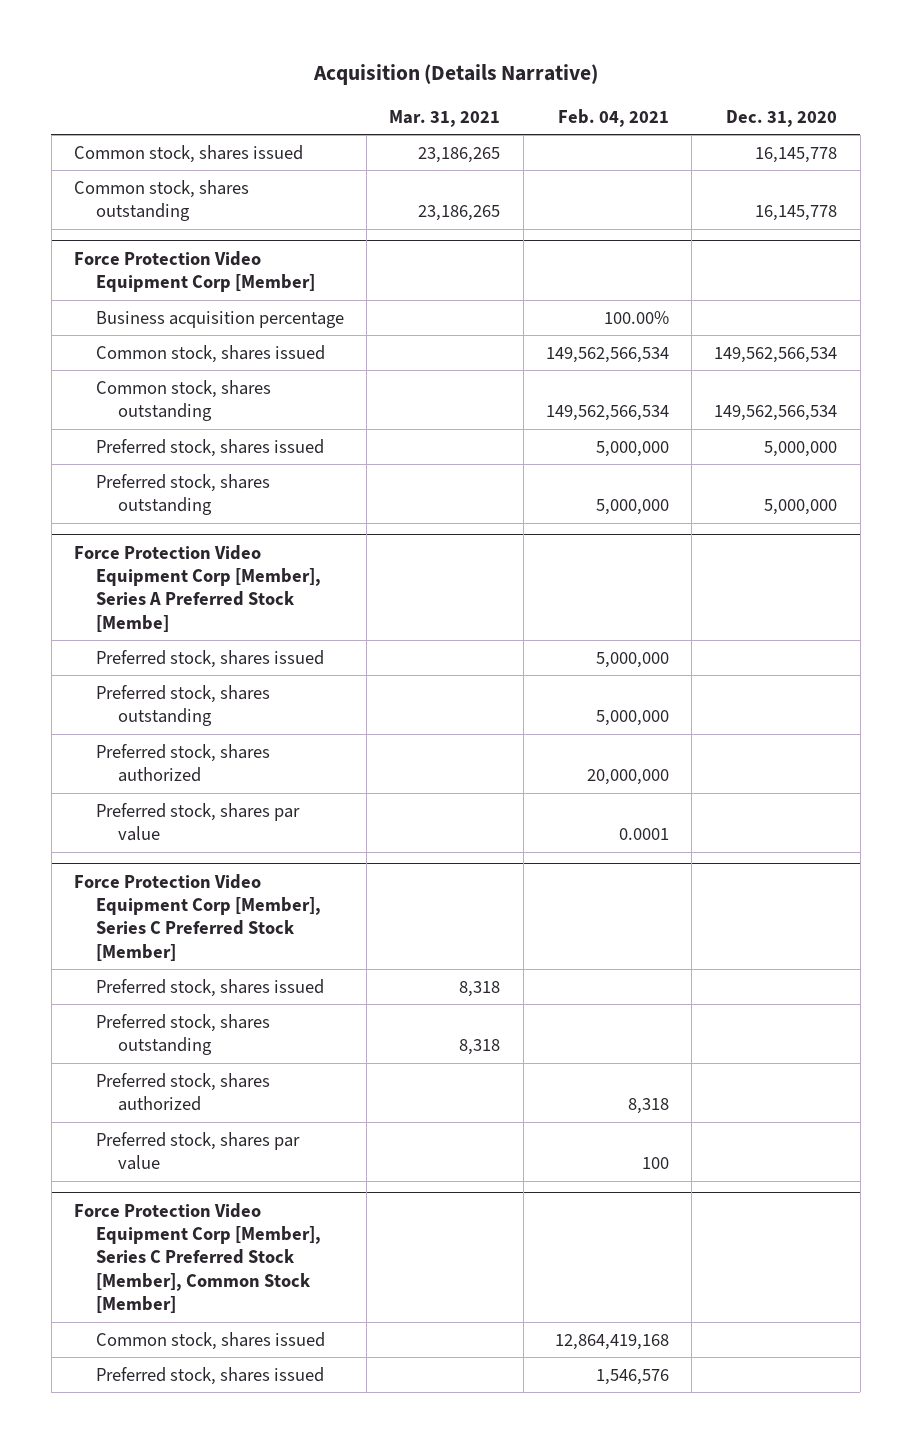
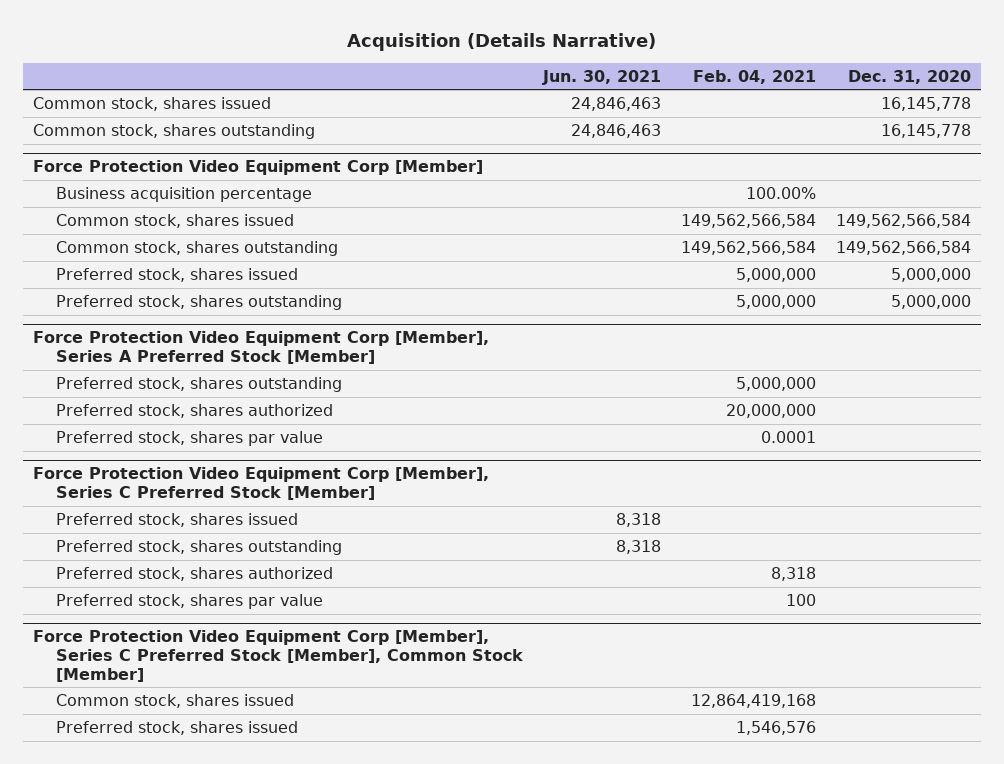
[389,109,501,127] Mar. 31, 2021 -> none
none -> [541,69,661,85] Jun. 30, 2021
[545,346,669,363] 149,562,566,534 -> [680,213,816,228] 149,562,566,584
[714,346,838,363] 149,562,566,534 -> [835,213,971,228] 149,562,566,584
[545,405,669,422] 149,562,566,534 -> [680,240,816,255] 149,562,566,584
[714,405,838,422] 149,562,566,534 -> [835,240,971,255] 149,562,566,584
[96,649,325,668] Preferred stock, shares issued -> none
[73,544,322,632] Force Protection Video Equipment Corp [Member], Series A Preferred Stock [Membe] -> [33,331,490,364] Force Protection Video Equipment Corp [Member], Series A Preferred Stock [Member]

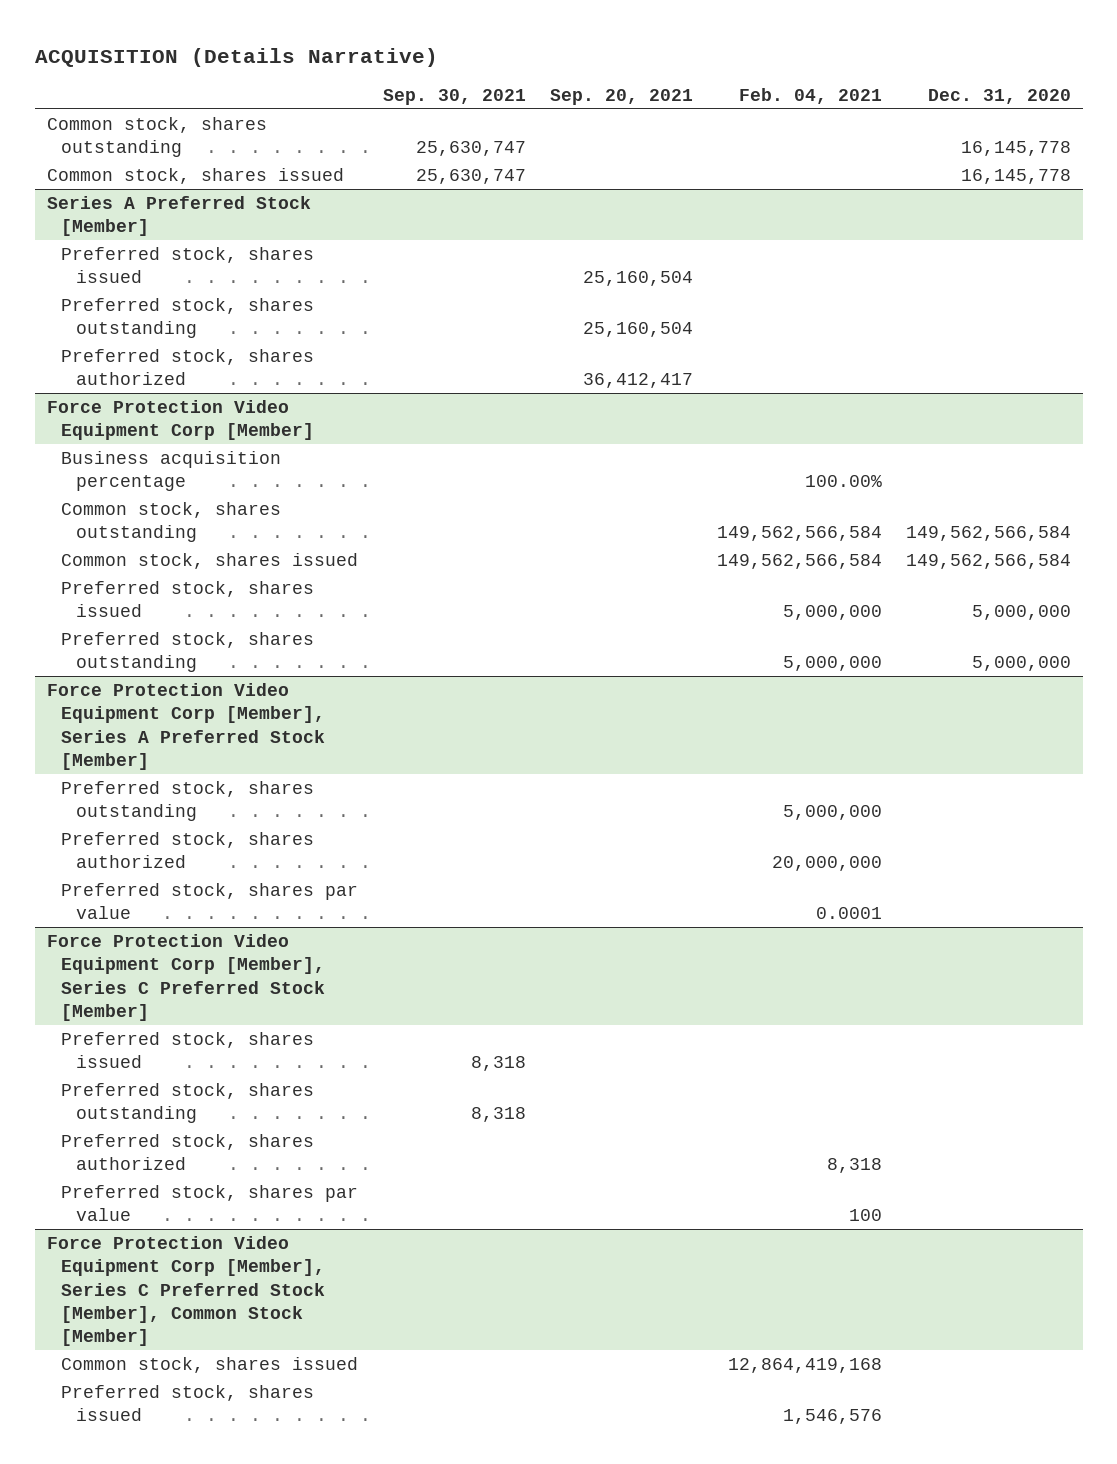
[346,33,656,52] Acquisition (Details Narrative) -> [34,47,438,67] ACQUISITION (Details Narrative)
[541,69,661,85] Jun. 30, 2021 -> none
none -> [382,88,526,105] Sep. 30, 2021
none -> [549,88,693,105] Sep. 20, 2021
[33,96,272,111] Common stock, shares issued -> [46,167,344,184] Common stock, shares issued
none -> [46,195,311,237] Series A Preferred Stock [Member]
none -> [61,246,315,284] Preferred stock, shares issued
none -> [61,297,315,339] Preferred stock, shares outstanding
none -> [61,348,315,386] Preferred stock, shares authorized
[55,213,294,228] Common stock, shares issued -> [61,552,359,569] Common stock, shares issued

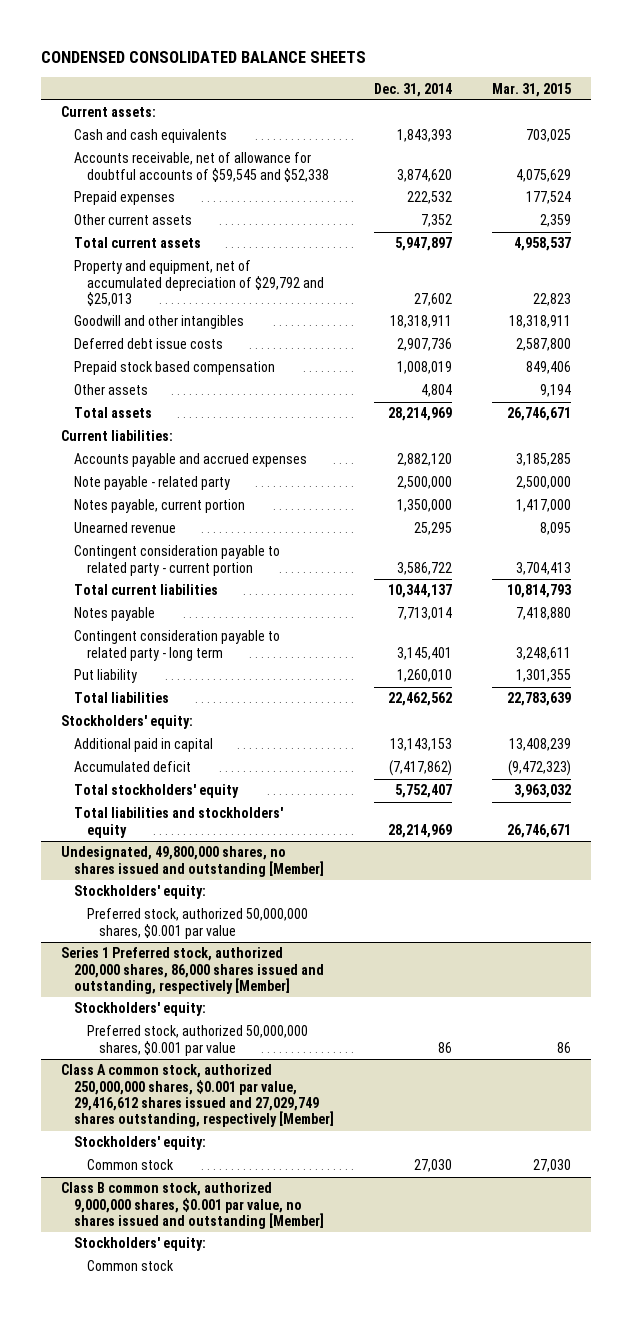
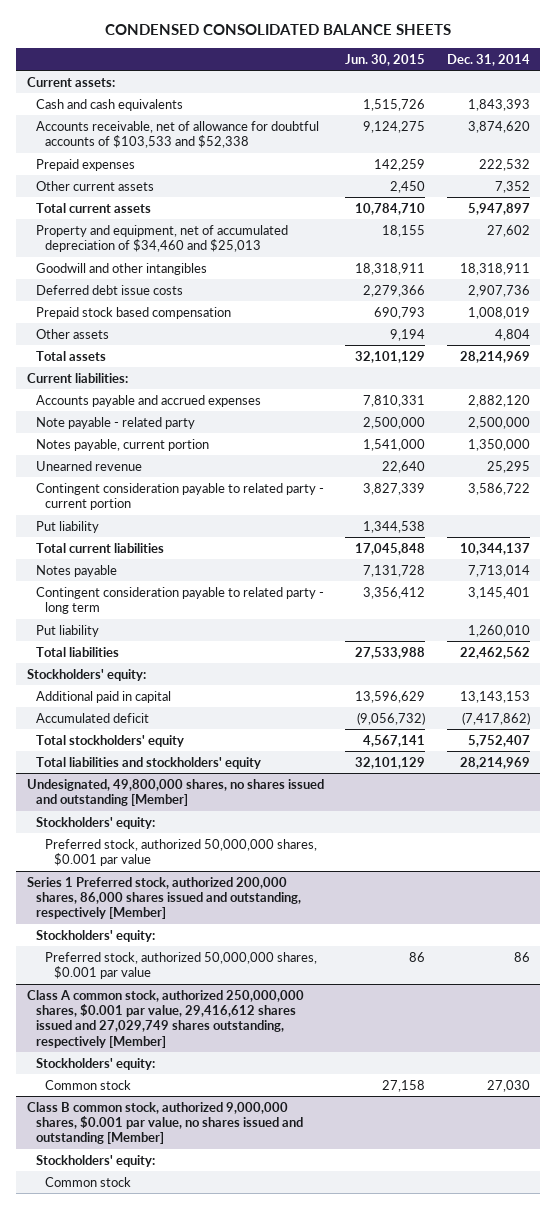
[491,82,571,97] Mar. 31, 2015 -> none
none -> [345,53,426,66] Jun. 30, 2015
[73,152,329,182] Accounts receivable, net of allowance for doubtful accounts of $59,545 and $52,338 -> [35,120,319,149] Accounts receivable, net of allowance for doubtful accounts of $103,533 and $52,338
[73,260,324,306] Property and equipment, net of accumulated depreciation of $29,792 and $25,013 -> [35,224,288,253] Property and equipment, net of accumulated depreciation of $34,460 and $25,013
none -> [35,520,99,533] Put liability

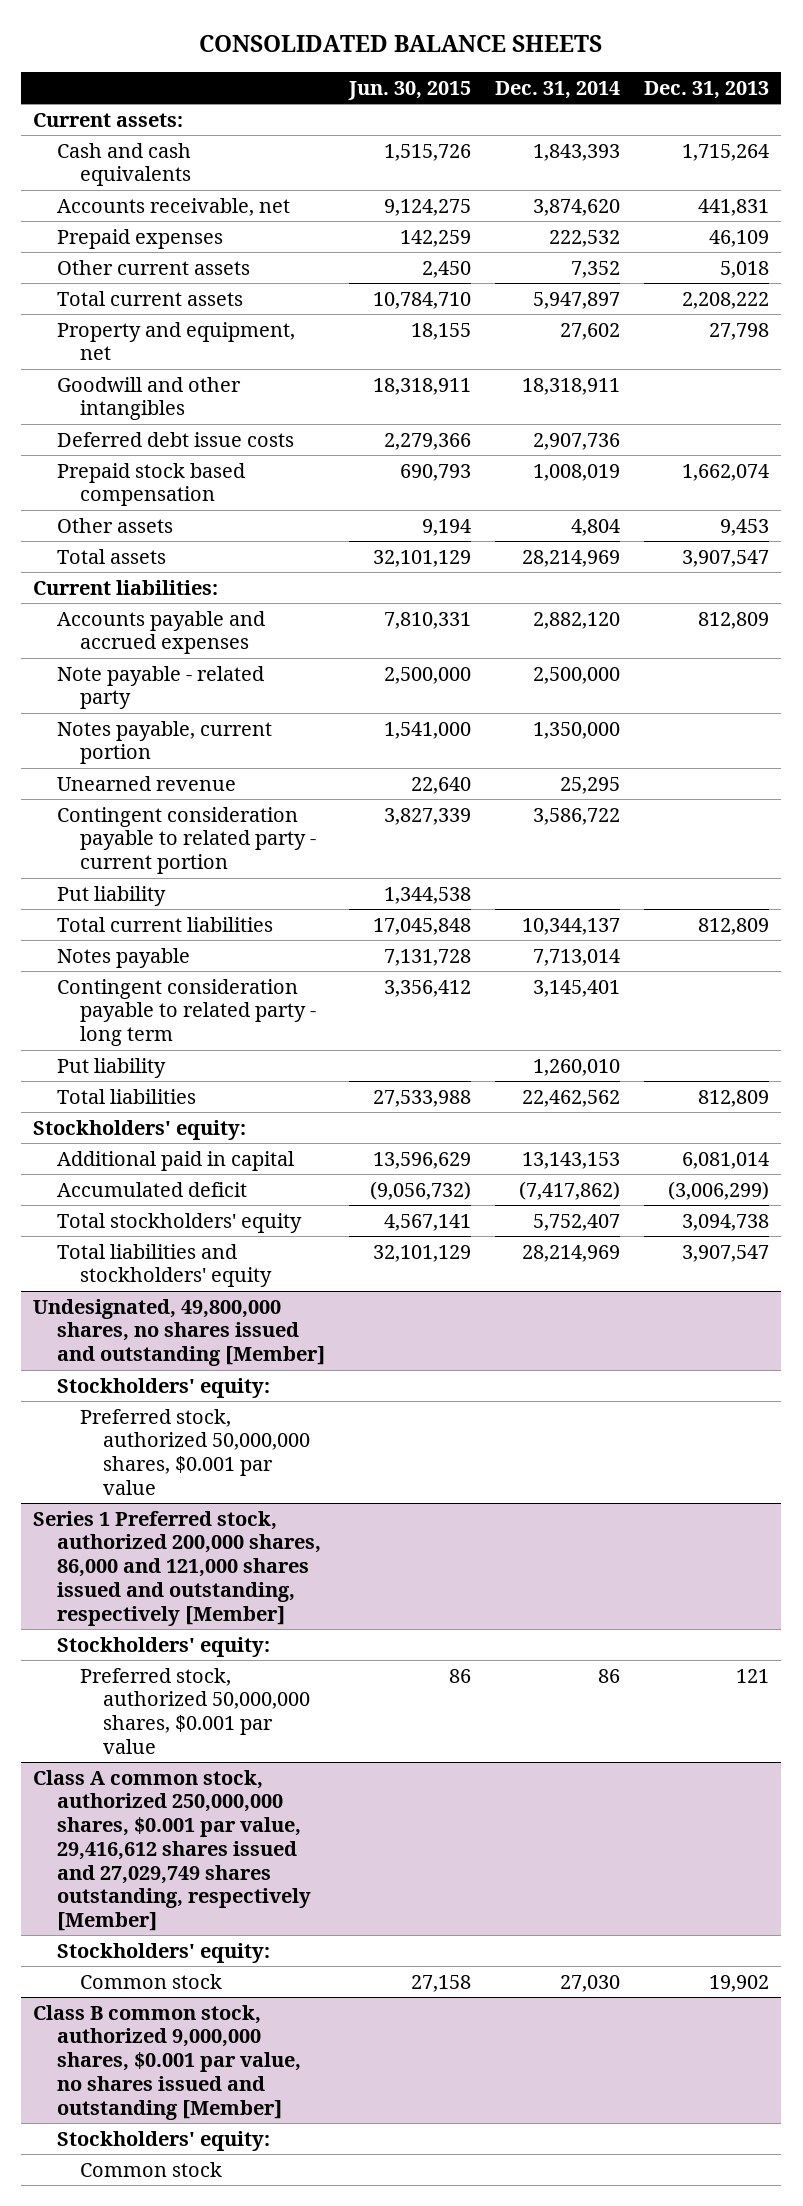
[105,24,452,36] CONDENSED CONSOLIDATED BALANCE SHEETS -> [199,35,603,53] CONSOLIDATED BALANCE SHEETS
none -> [644,80,770,99] Dec. 31, 2013
[35,120,319,149] Accounts receivable, net of allowance for doubtful accounts of $103,533 and $52,338 -> [56,197,290,216] Accounts receivable, net
[35,224,288,253] Property and equipment, net of accumulated depreciation of $34,460 and $25,013 -> [56,321,295,361] Property and equipment, net
[26,876,301,920] Series 1 Preferred stock, authorized 200,000 shares, 86,000 shares issued and outstanding, respectively [Member] -> [33,1510,321,1626] Series 1 Preferred stock, authorized 200,000 shares, 86,000 and 121,000 shares issued and outstanding, respectively [Member]

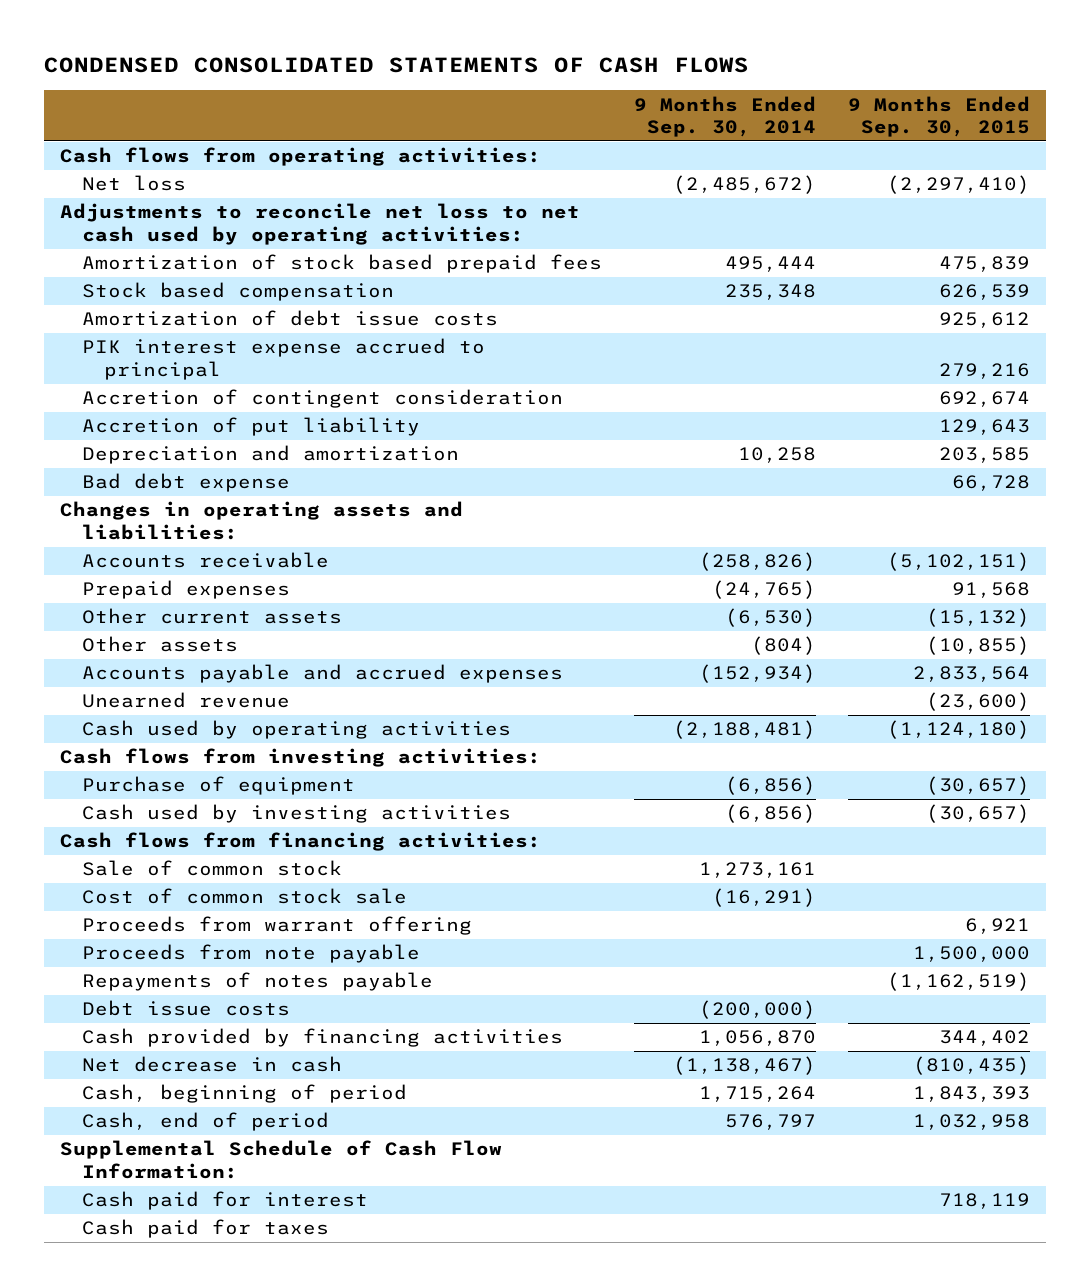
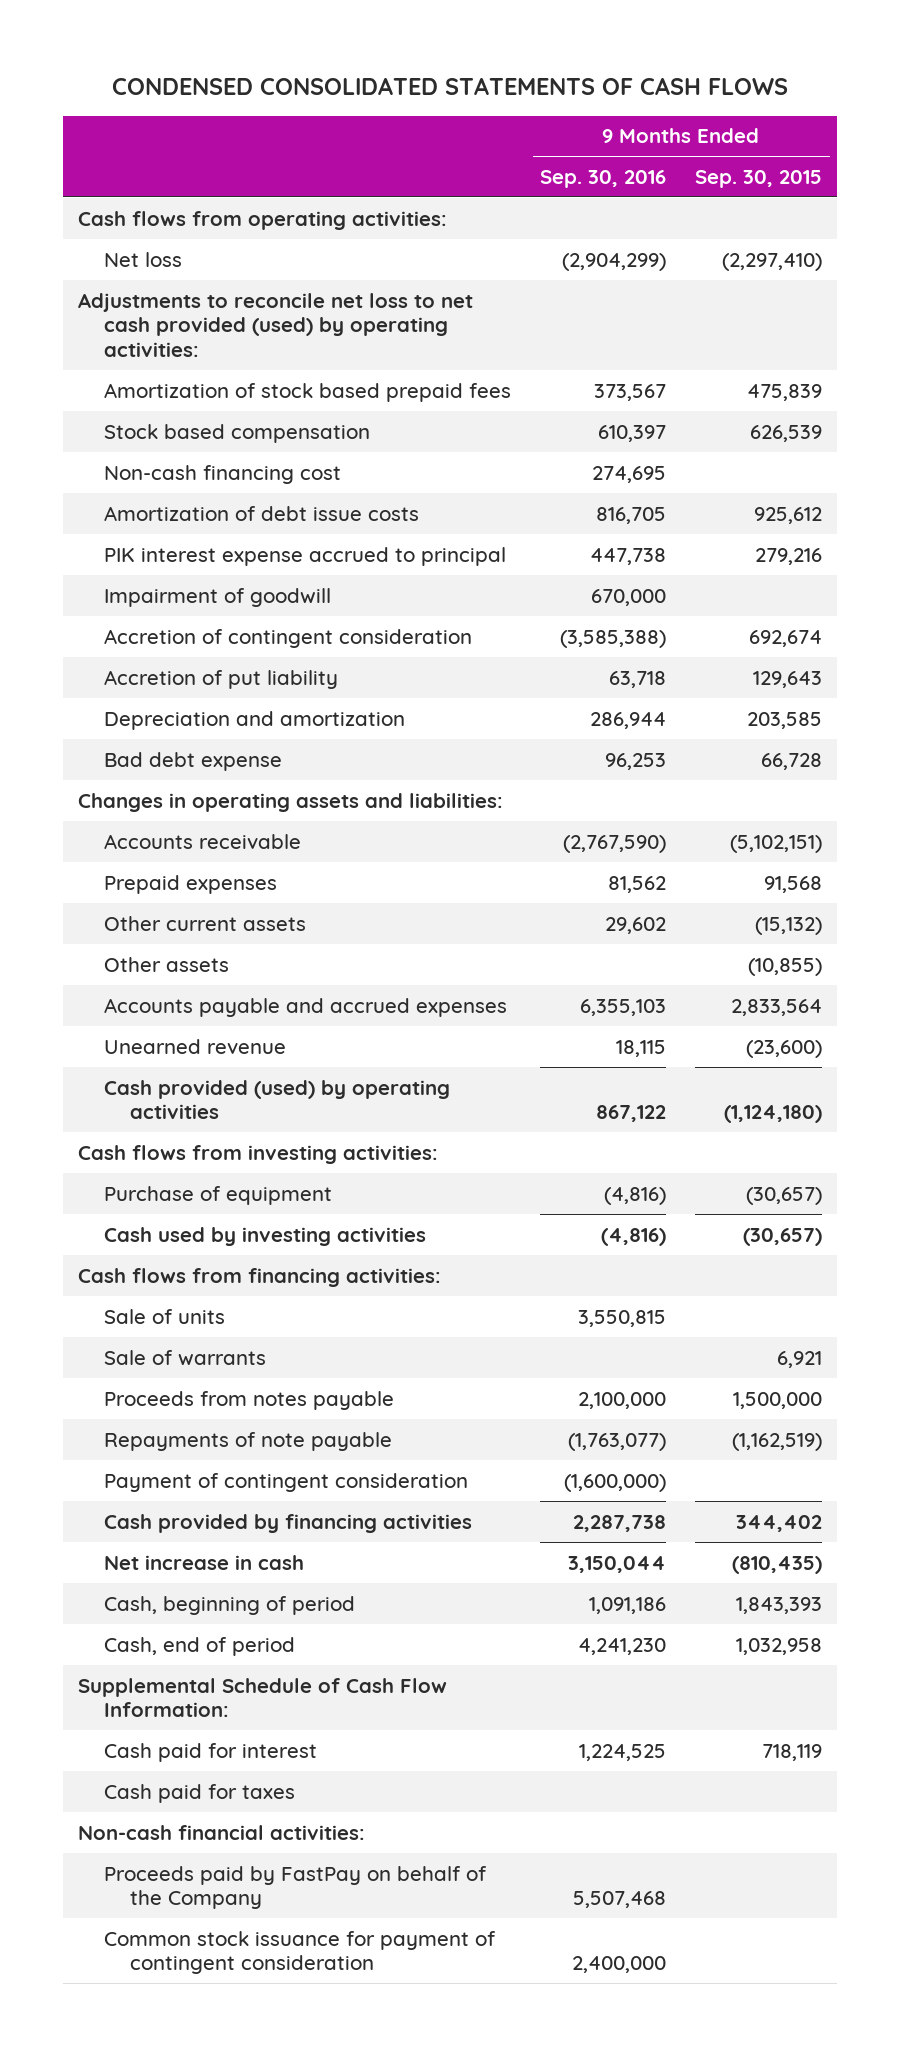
[634,95,817,138] 9 Months Ended Sep. 30, 2014 -> none
none -> [540,169,667,188] Sep. 30, 2016
[60,203,581,245] Adjustments to reconcile net loss to net cash used by operating activities: -> [77,292,473,358] Adjustments to reconcile net loss to net cash provided (used) by operating activities:
none -> [103,464,341,484] Non-cash financing cost
none -> [103,587,331,607] Impairment of goodwill
[82,720,512,740] Cash used by operating activities -> [103,1079,450,1120] Cash provided (used) by operating activities
[82,888,408,905] Cost of common stock sale -> none
[82,1000,291,1017] Debt issue costs -> none
[82,860,343,877] Sale of common stock -> [103,1308,225,1324] Sale of units
[82,916,473,936] Proceeds from warrant offering -> [103,1349,266,1366] Sale of warrants
[82,944,421,964] Proceeds from note payable -> [103,1390,394,1410] Proceeds from notes payable
[82,972,434,992] Repayments of notes payable -> [103,1431,392,1451] Repayments of note payable
none -> [103,1472,468,1492] Payment of contingent consideration
[82,1056,343,1073] Net decrease in cash -> [103,1554,304,1570] Net increase in cash
none -> [77,1824,365,1840] Non-cash financial activities:
none -> [103,1865,487,1910] Proceeds paid by FastPay on behalf of the Company
none -> [103,1930,496,1975] Common stock issuance for payment of contingent consideration

